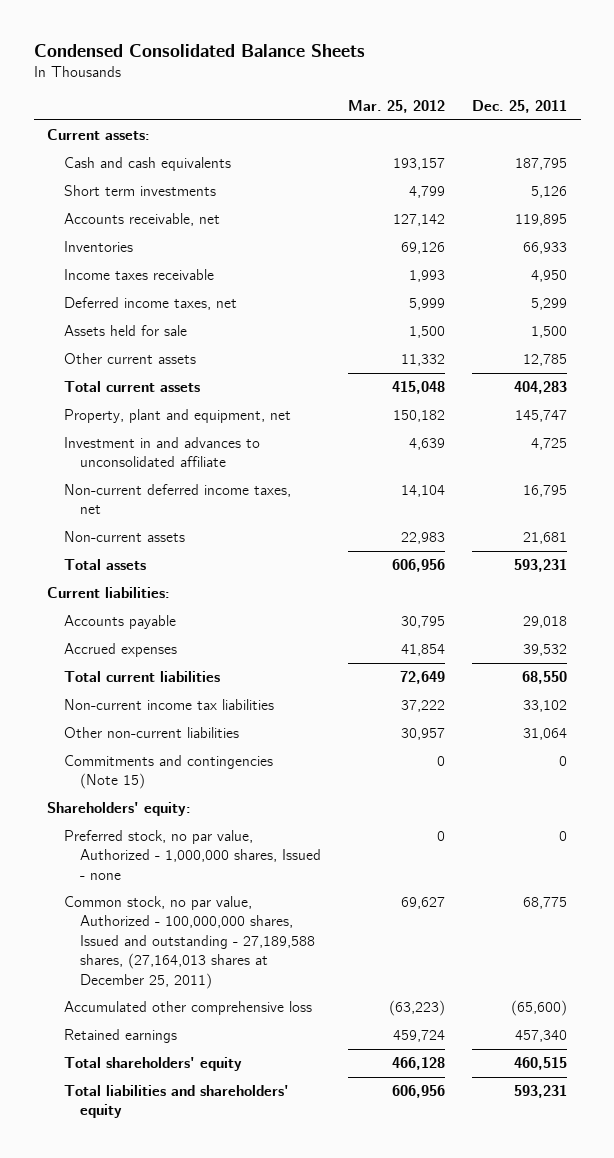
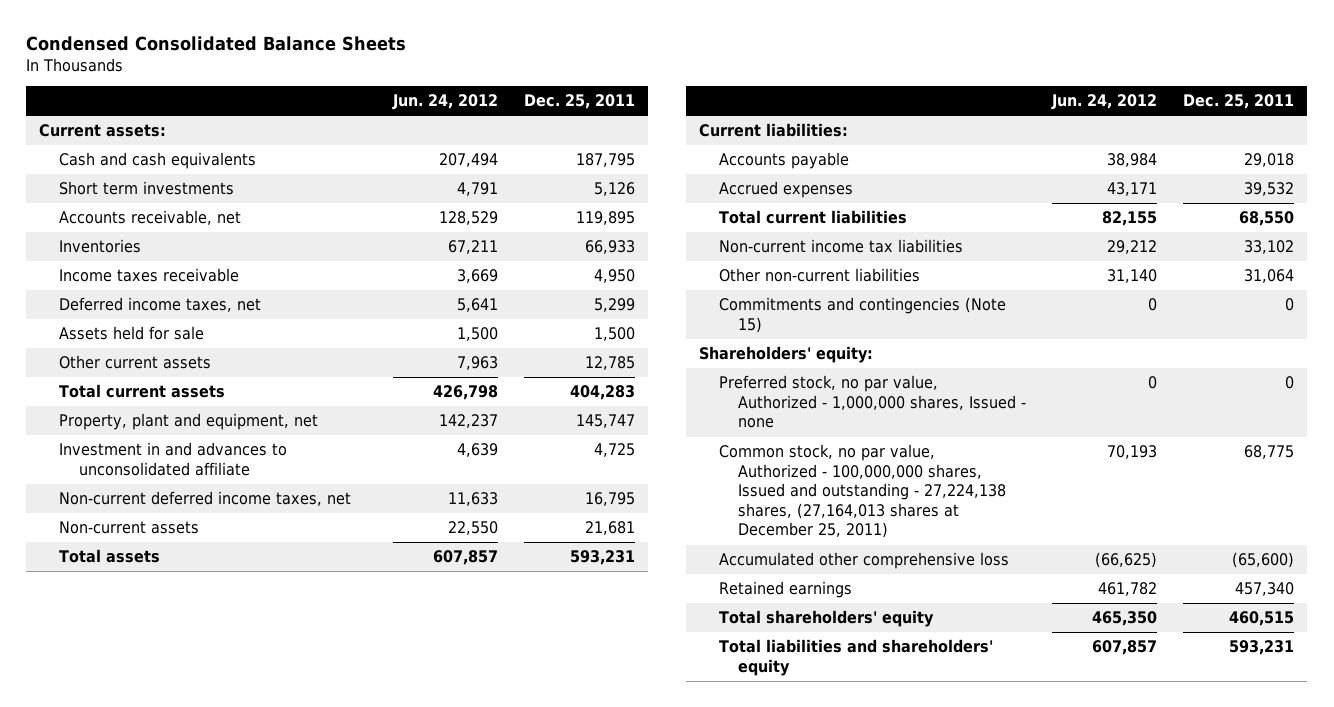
[348,100,446,114] Mar. 25, 2012 -> none
none -> [391,94,498,111] Jun. 24, 2012
[63,895,316,989] Common stock, no par value, Authorized - 100,000,000 shares, Issued and outstanding - 27,189,588 shares, (27,164,013 shares at December 25, 2011) -> [718,444,1007,539] Common stock, no par value, Authorized - 100,000,000 shares, Issued and outstanding - 27,224,138 shares, (27,164,013 shares at December 25, 2011)

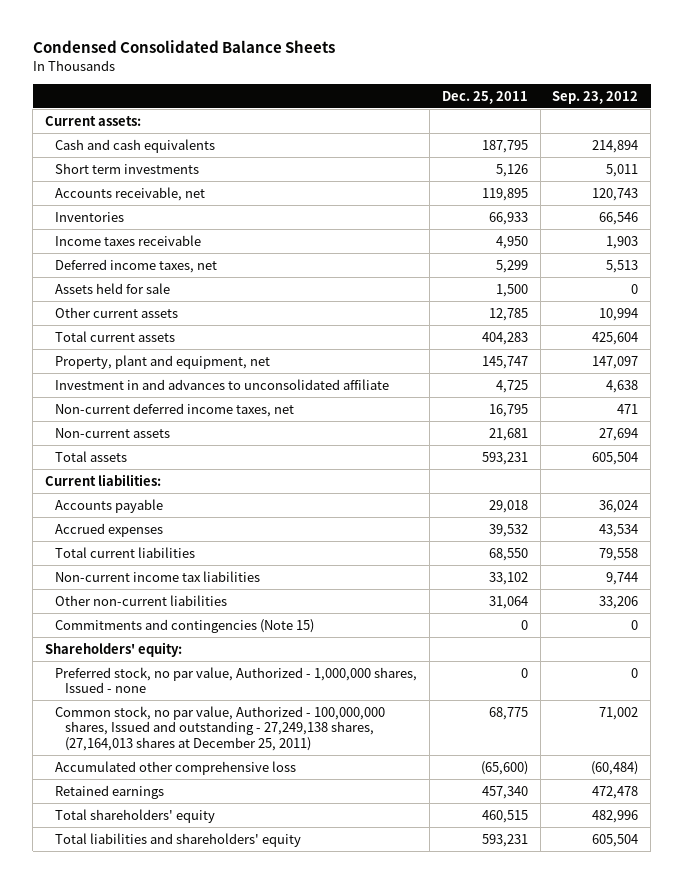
[391,94,498,111] Jun. 24, 2012 -> none
none -> [552,90,639,104] Sep. 23, 2012
[718,444,1007,539] Common stock, no par value, Authorized - 100,000,000 shares, Issued and outstanding - 27,224,138 shares, (27,164,013 shares at December 25, 2011) -> [55,705,386,752] Common stock, no par value, Authorized - 100,000,000 shares, Issued and outstanding - 27,249,138 shares, (27,164,013 shares at December 25, 2011)

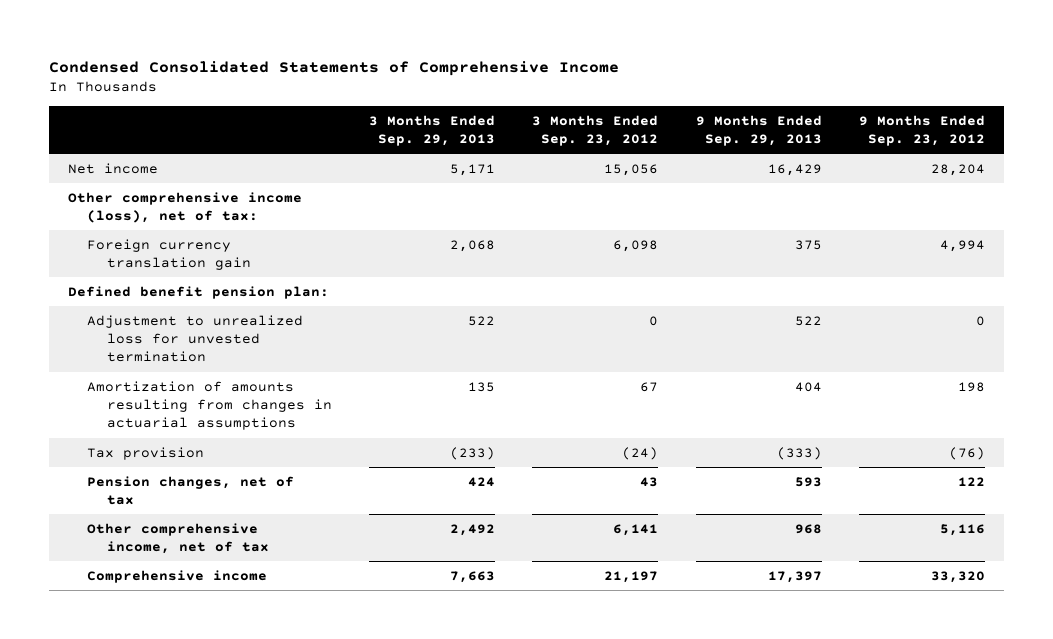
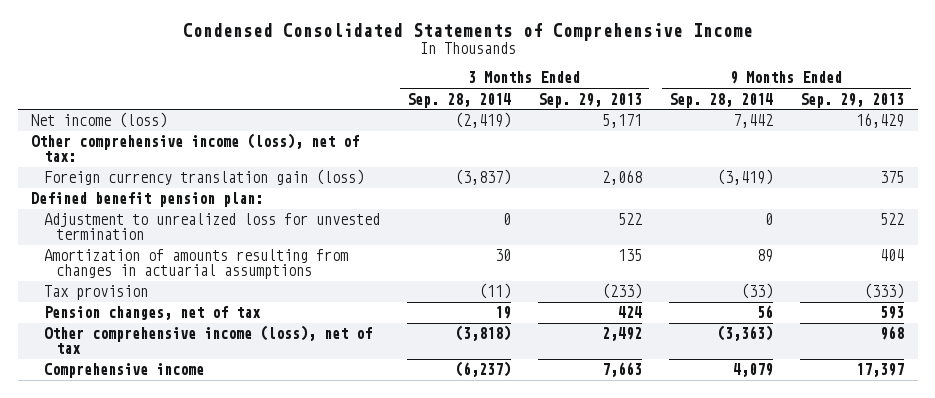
[532,114,659,146] 3 Months Ended Sep. 23, 2012 -> none
[859,114,986,146] 9 Months Ended Sep. 23, 2012 -> none
none -> [406,92,511,108] Sep. 28, 2014
none -> [668,92,773,108] Sep. 28, 2014
[68,162,159,174] Net income -> [31,112,168,129] Net income (loss)
[87,238,251,271] Foreign currency translation gain -> [43,169,364,186] Foreign currency translation gain (loss)
[87,522,269,555] Other comprehensive income, net of tax -> [43,325,372,355] Other comprehensive income (loss), net of tax

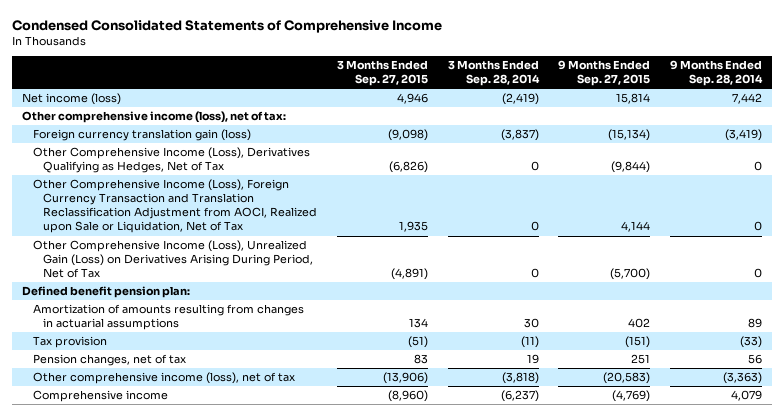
[537,92,642,108] Sep. 29, 2013 -> none
[800,92,905,108] Sep. 29, 2013 -> none
none -> [336,60,428,87] 3 Months Ended Sep. 27, 2015
none -> [558,60,651,87] 9 Months Ended Sep. 27, 2015
none -> [32,147,310,174] Other Comprehensive Income (Loss), Derivatives Qualifying as Hedges, Net of Tax
none -> [32,179,318,234] Other Comprehensive Income (Loss), Foreign Currency Transaction and Translation Reclassification Adjustment from AOCI, Realized upon Sale or Liquidation, Net of Tax
none -> [32,240,314,279] Other Comprehensive Income (Loss), Unrealized Gain (Loss) on Derivatives Arising During Period, Net of Tax
[43,213,380,241] Adjustment to unrealized loss for unvested termination -> none

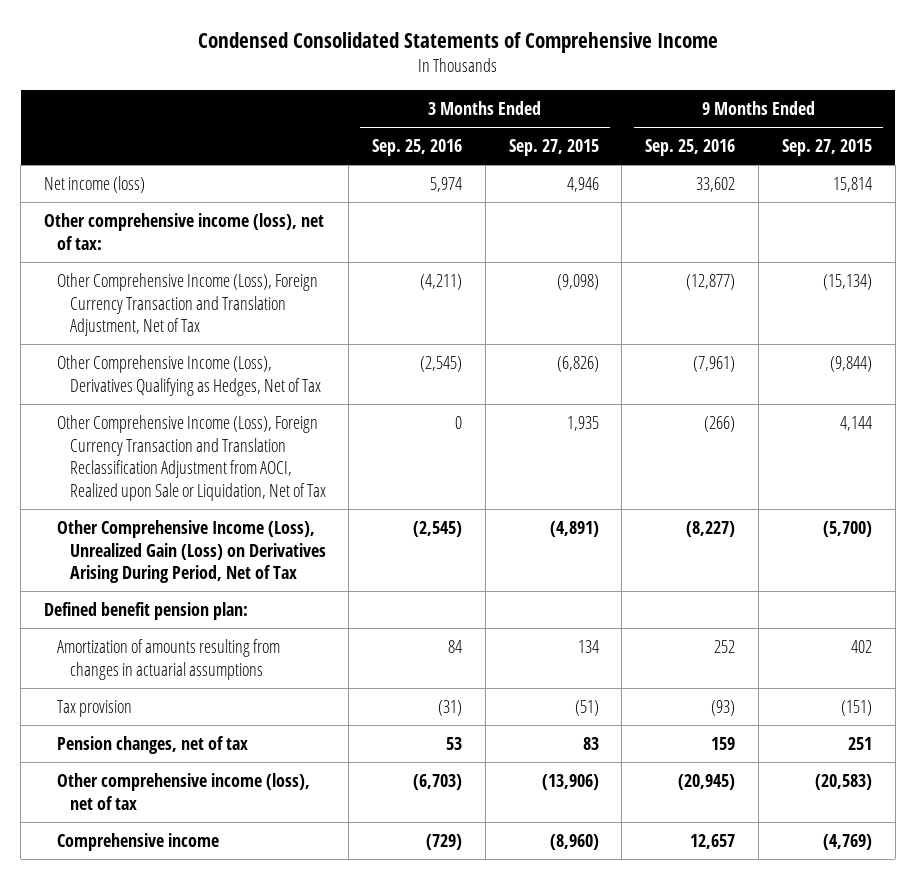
[447,60,540,87] 3 Months Ended Sep. 28, 2014 -> none
[670,60,764,87] 9 Months Ended Sep. 28, 2014 -> none
none -> [372,138,463,156] Sep. 25, 2016
none -> [645,138,736,156] Sep. 25, 2016
[32,129,251,142] Foreign currency translation gain (loss) -> [56,272,318,337] Other Comprehensive Income (Loss), Foreign Currency Transaction and Translation Adjustment, Net of Tax

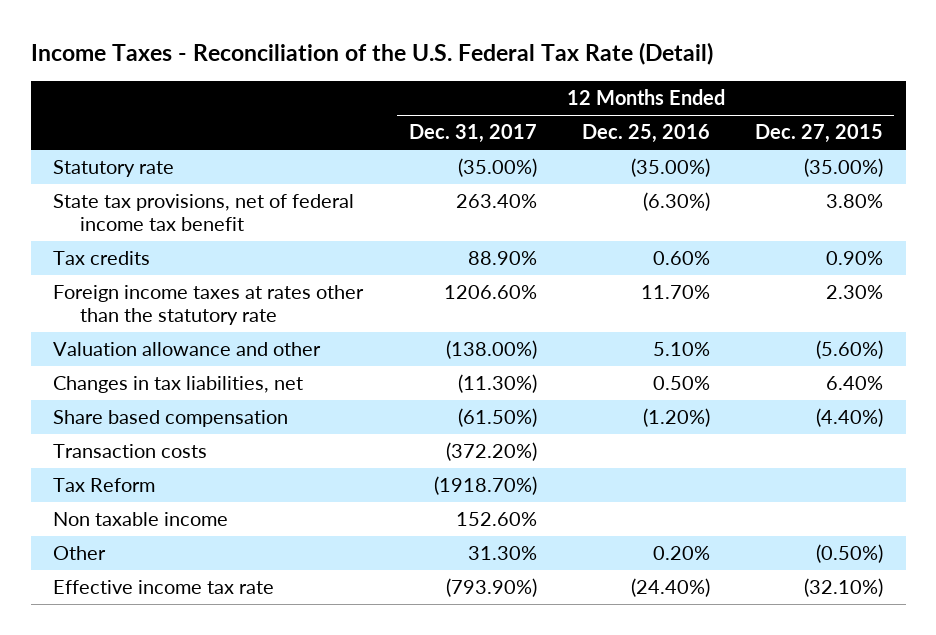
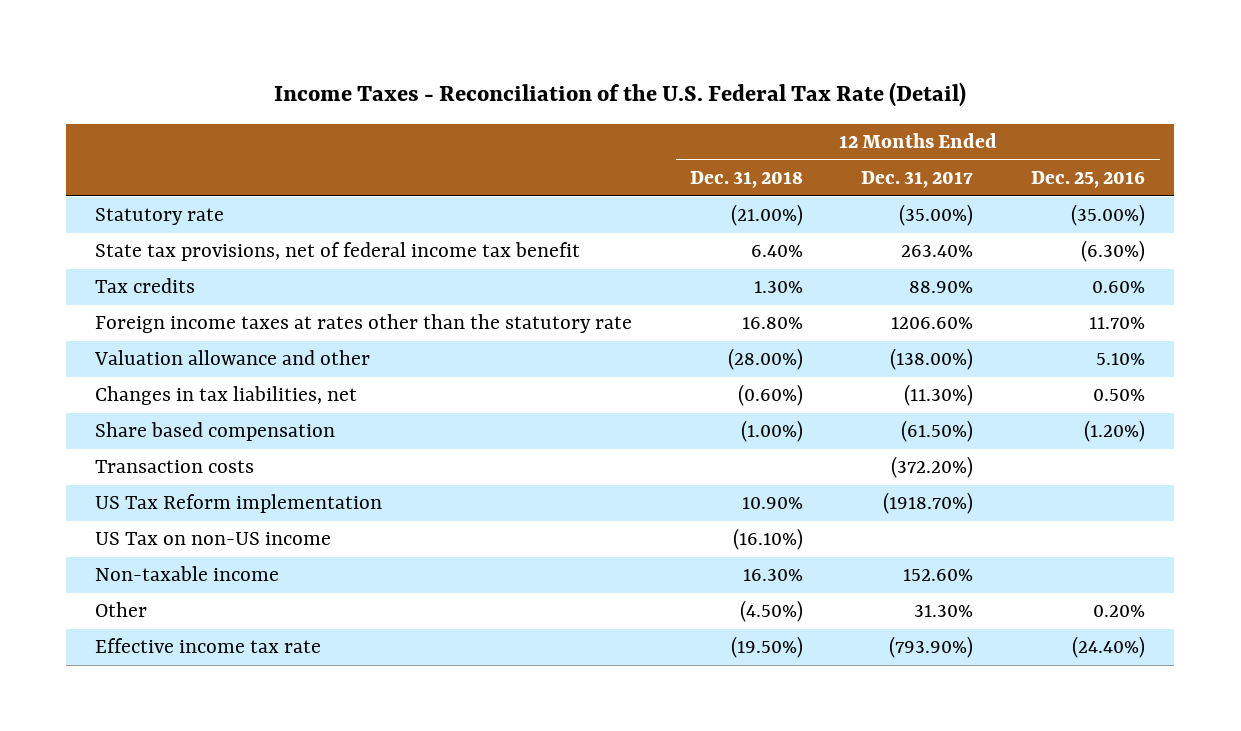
[754,124,883,144] Dec. 27, 2015 -> none
none -> [690,171,804,189] Dec. 31, 2018
[53,478,156,493] Tax Reform -> [95,494,383,514] US Tax Reform implementation
none -> [95,532,332,546] US Tax on non-US income
[53,512,229,527] Non taxable income -> [95,566,280,582] Non-taxable income

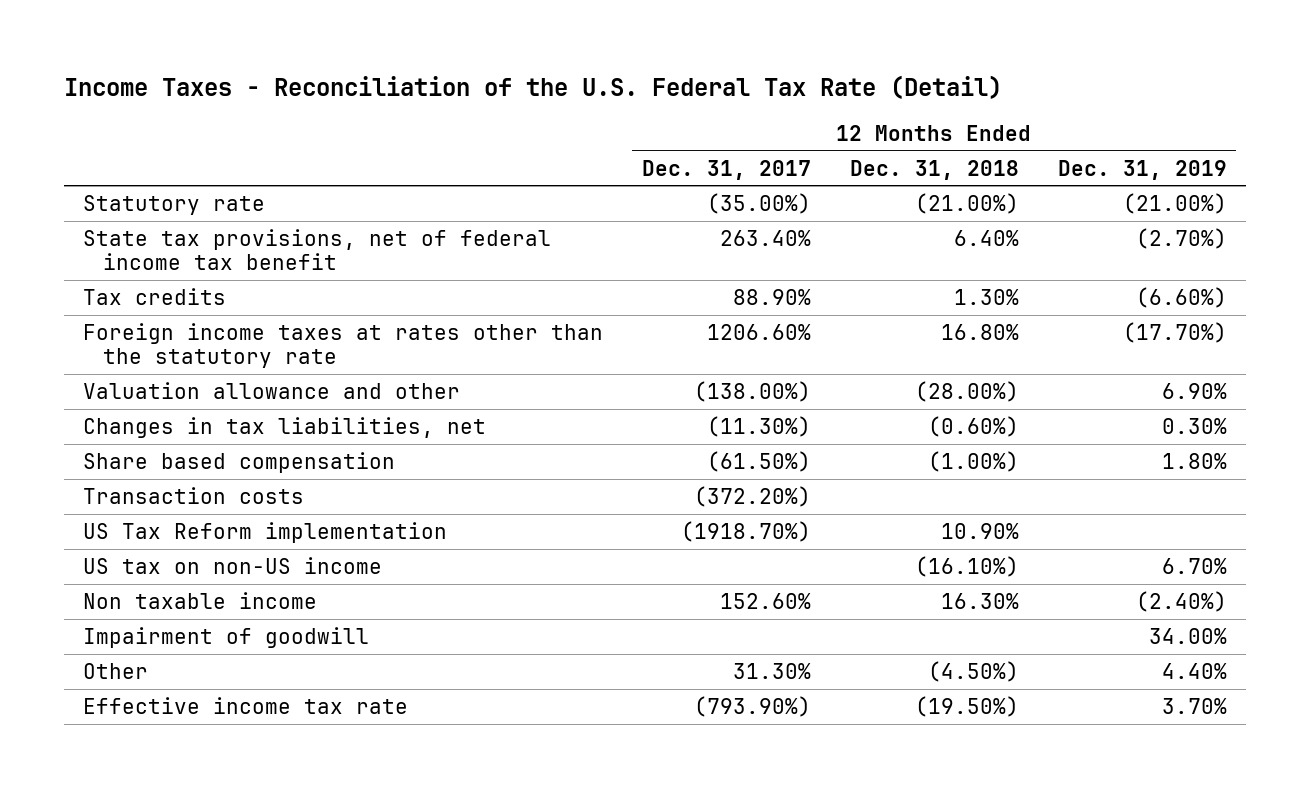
[1031,171,1146,189] Dec. 25, 2016 -> none
none -> [1057,159,1227,180] Dec. 31, 2019
[95,532,332,546] US Tax on non-US income -> [83,556,383,574] US tax on non-US income
[95,566,280,582] Non-taxable income -> [83,591,318,609] Non taxable income
none -> [83,626,370,648] Impairment of goodwill

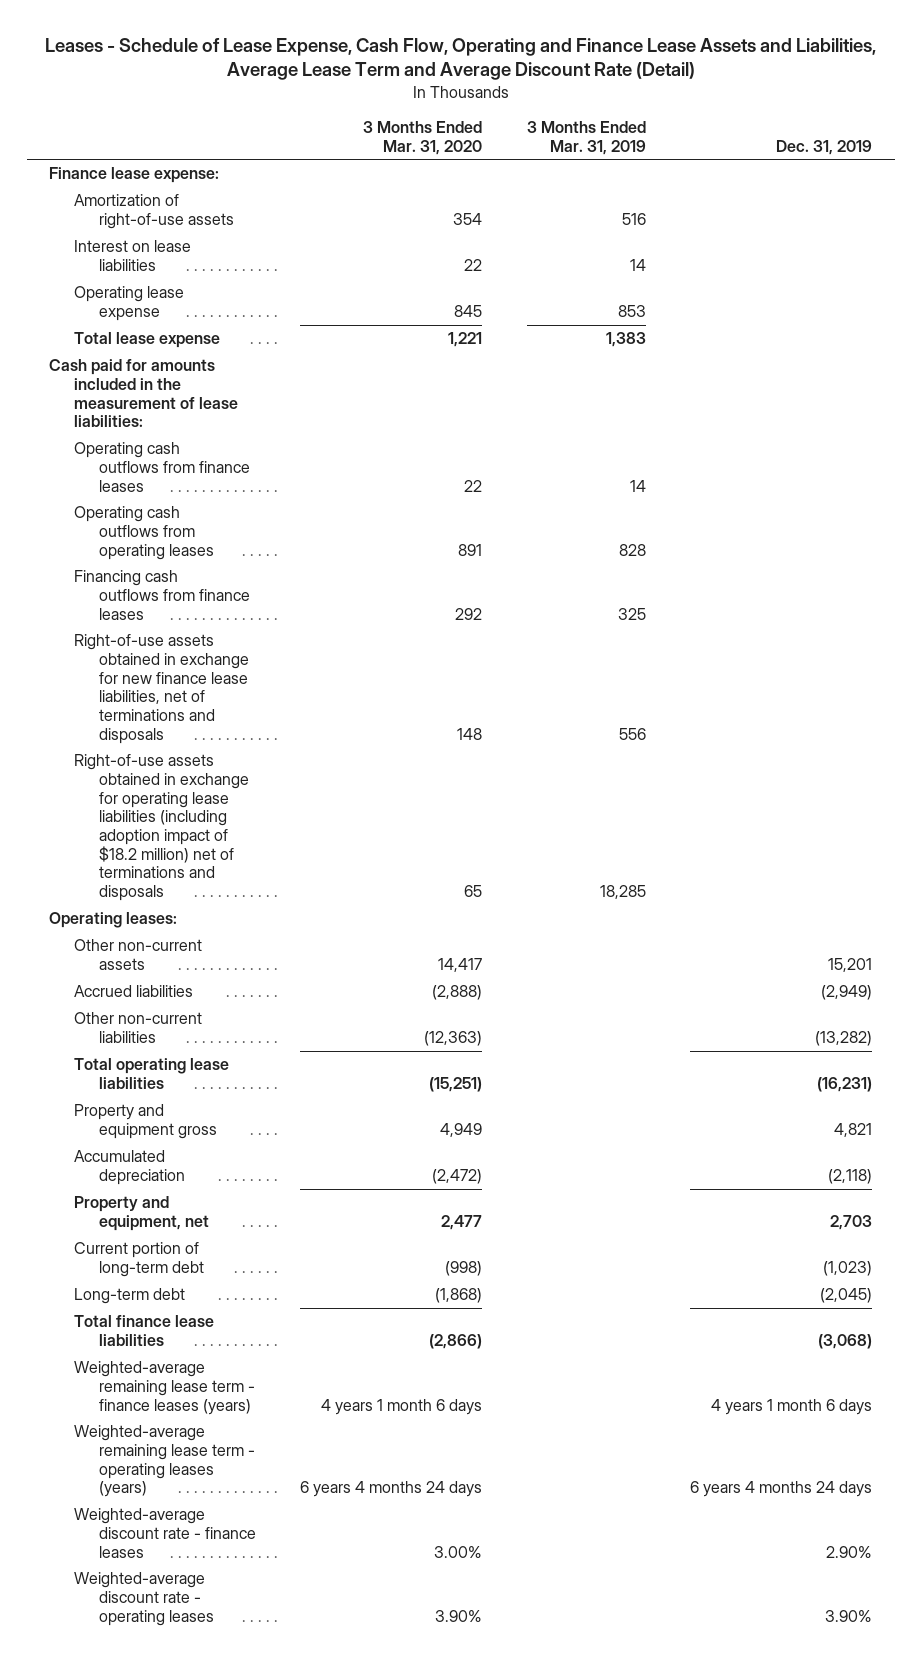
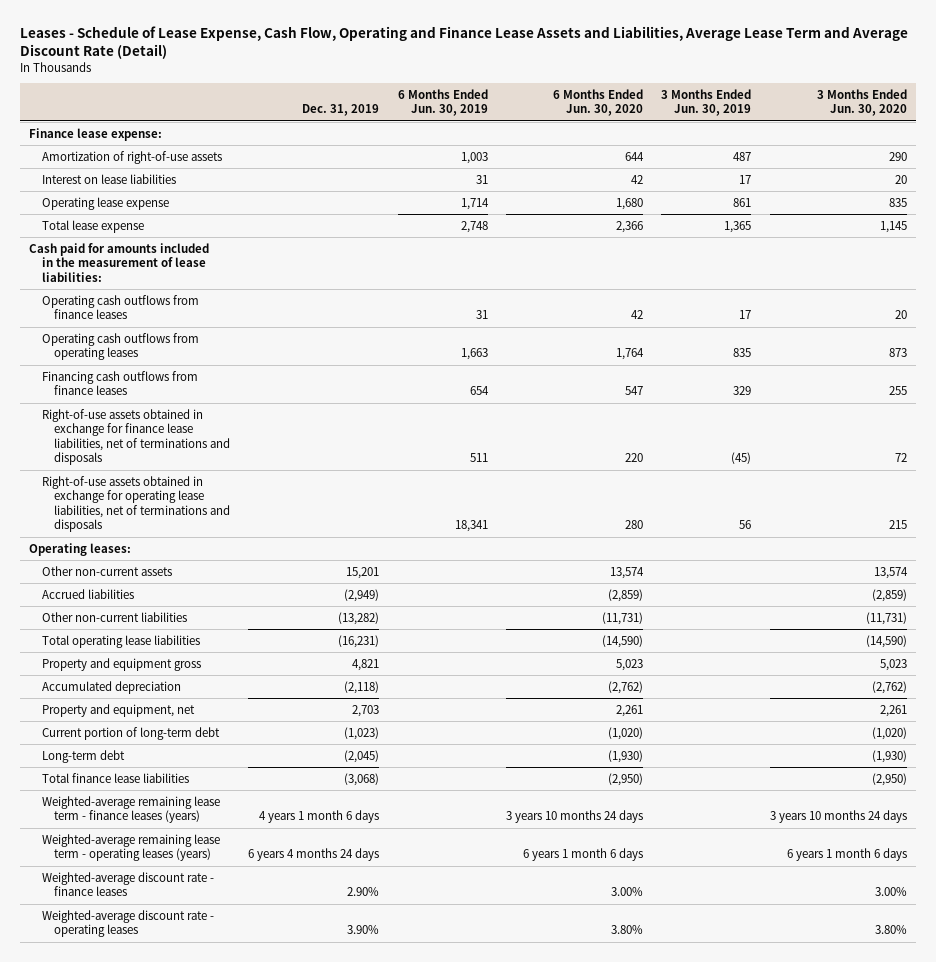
[363,121,483,155] 3 Months Ended Mar. 31, 2020 -> none
[526,121,646,155] 3 Months Ended Mar. 31, 2019 -> none
none -> [397,89,488,117] 6 Months Ended Jun. 30, 2019
none -> [553,89,644,117] 6 Months Ended Jun. 30, 2020
none -> [661,89,752,117] 3 Months Ended Jun. 30, 2019
none -> [816,89,907,117] 3 Months Ended Jun. 30, 2020
[73,634,249,744] Right-of-use assets obtained in exchange for new finance lease liabilities, net of terminations and disposals -> [41,408,231,466] Right-of-use assets obtained in exchange for finance lease liabilities, net of terminations and disposals
[73,754,249,901] Right-of-use assets obtained in exchange for operating lease liabilities (including adoption impact of $18.2 million) net of terminations and disposals -> [41,475,231,533] Right-of-use assets obtained in exchange for operating lease liabilities, net of terminations and disposals

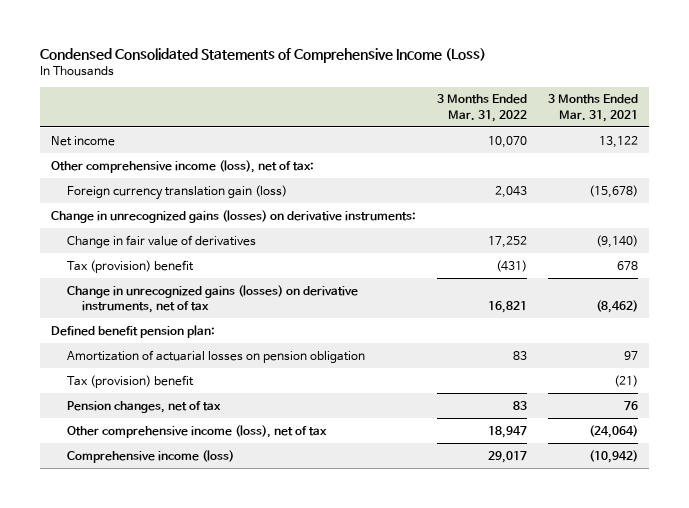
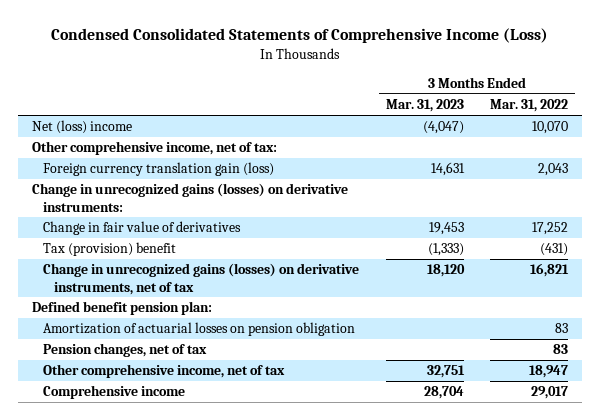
[548,94,639,122] 3 Months Ended Mar. 31, 2021 -> none
none -> [385,99,464,113] Mar. 31, 2023
[50,135,115,146] Net income -> [31,120,132,135] Net (loss) income
[50,159,314,173] Other comprehensive income (loss), net of tax: -> [31,141,277,156] Other comprehensive income, net of tax:
[66,374,194,388] Tax (provision) benefit -> none
[66,424,327,438] Other comprehensive income (loss), net of tax -> [42,364,285,379] Other comprehensive income, net of tax
[66,449,234,463] Comprehensive income (loss) -> [42,385,185,400] Comprehensive income

